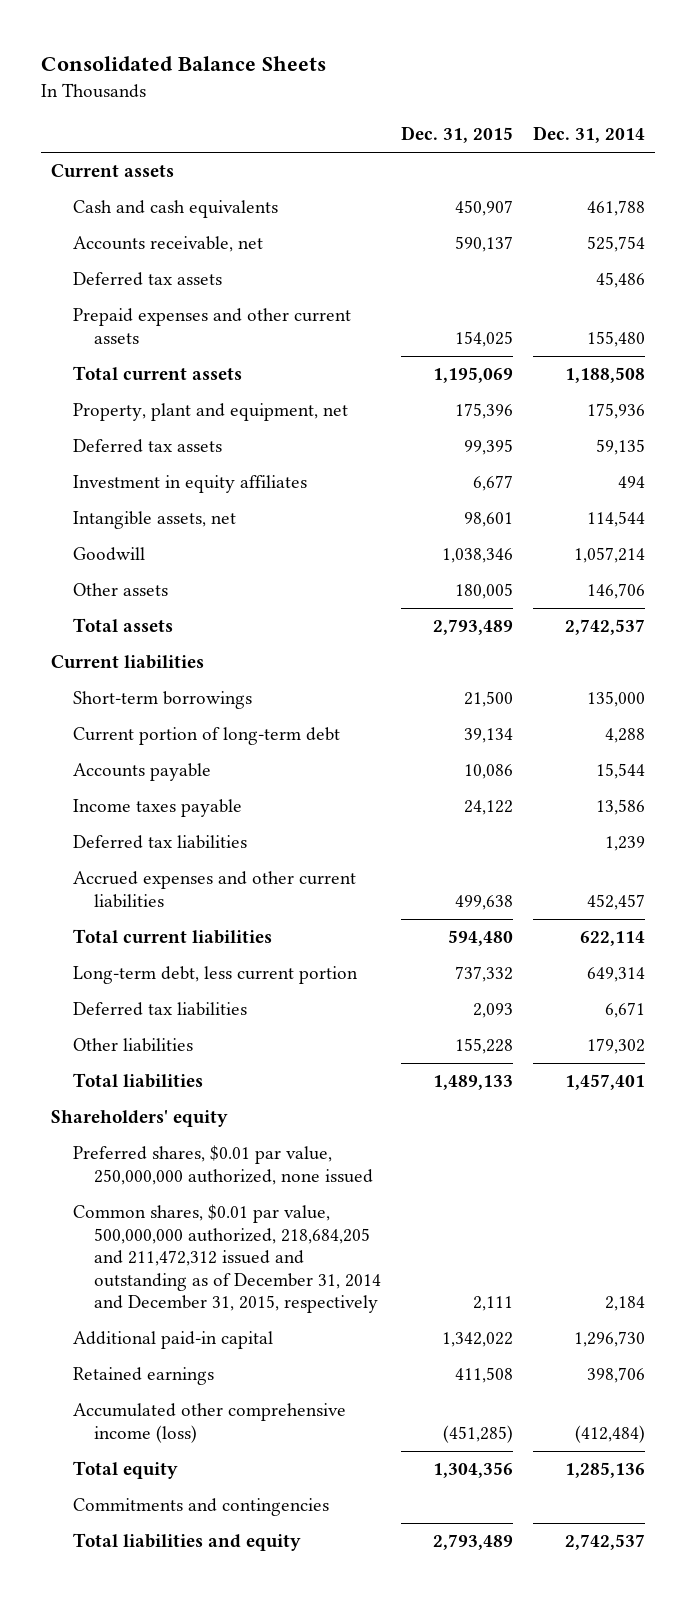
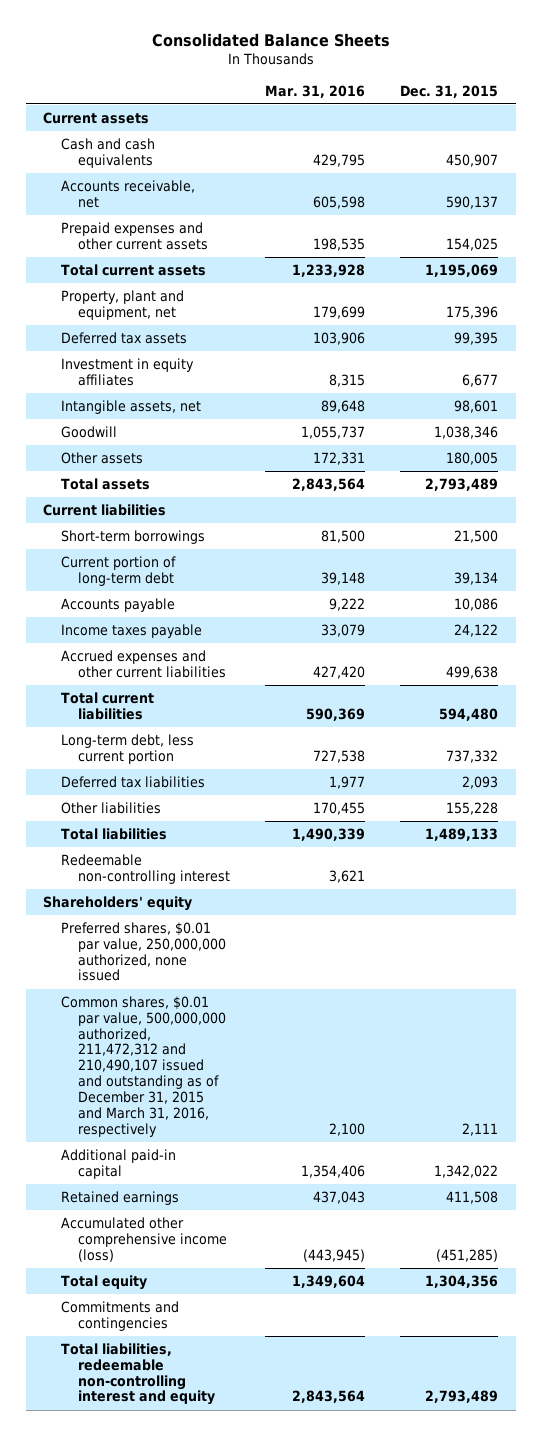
[533,126,646,144] Dec. 31, 2014 -> none
none -> [264,84,365,98] Mar. 31, 2016
[72,272,222,287] Deferred tax assets -> none
[72,835,247,850] Deferred tax liabilities -> none
none -> [60,853,230,884] Redeemable non-controlling interest
[72,1204,381,1314] Common shares, $0.01 par value, 500,000,000 authorized, 218,684,205 and 211,472,312 issued and outstanding as of December 31, 2014 and December 31, 2015, respectively -> [60,995,226,1137] Common shares, $0.01 par value, 500,000,000 authorized, 211,472,312 and 210,490,107 issued and outstanding as of December 31, 2015 and March 31, 2016, respectively
[72,1533,301,1552] Total liabilities and equity -> [60,1342,215,1406] Total liabilities, redeemable non-controlling interest and equity

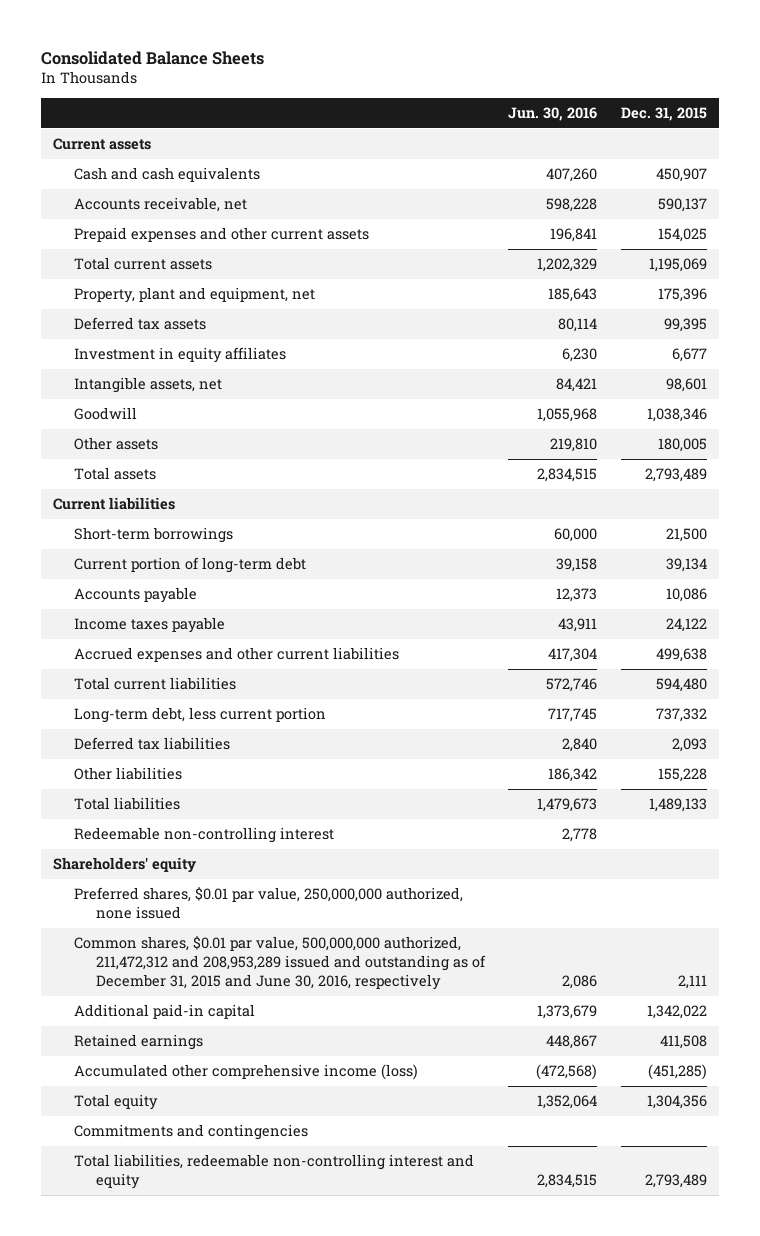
[264,84,365,98] Mar. 31, 2016 -> none
none -> [508,106,598,121] Jun. 30, 2016
[60,995,226,1137] Common shares, $0.01 par value, 500,000,000 authorized, 211,472,312 and 210,490,107 issued and outstanding as of December 31, 2015 and March 31, 2016, respectively -> [74,936,486,990] Common shares, $0.01 par value, 500,000,000 authorized, 211,472,312 and 208,953,289 issued and outstanding as of December 31, 2015 and June 30, 2016, respectively

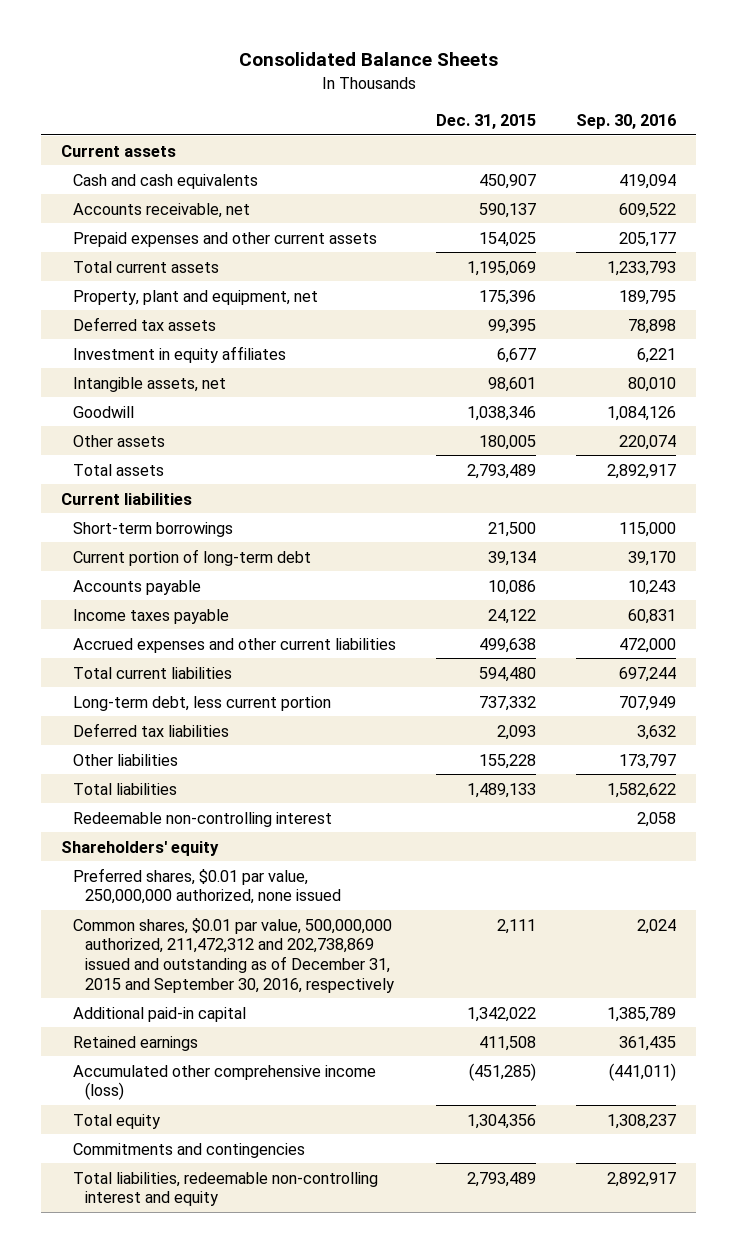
[508,106,598,121] Jun. 30, 2016 -> none
none -> [576,114,677,130] Sep. 30, 2016
[74,936,486,990] Common shares, $0.01 par value, 500,000,000 authorized, 211,472,312 and 208,953,289 issued and outstanding as of December 31, 2015 and June 30, 2016, respectively -> [72,917,395,993] Common shares, $0.01 par value, 500,000,000 authorized, 211,472,312 and 202,738,869 issued and outstanding as of December 31, 2015 and September 30, 2016, respectively

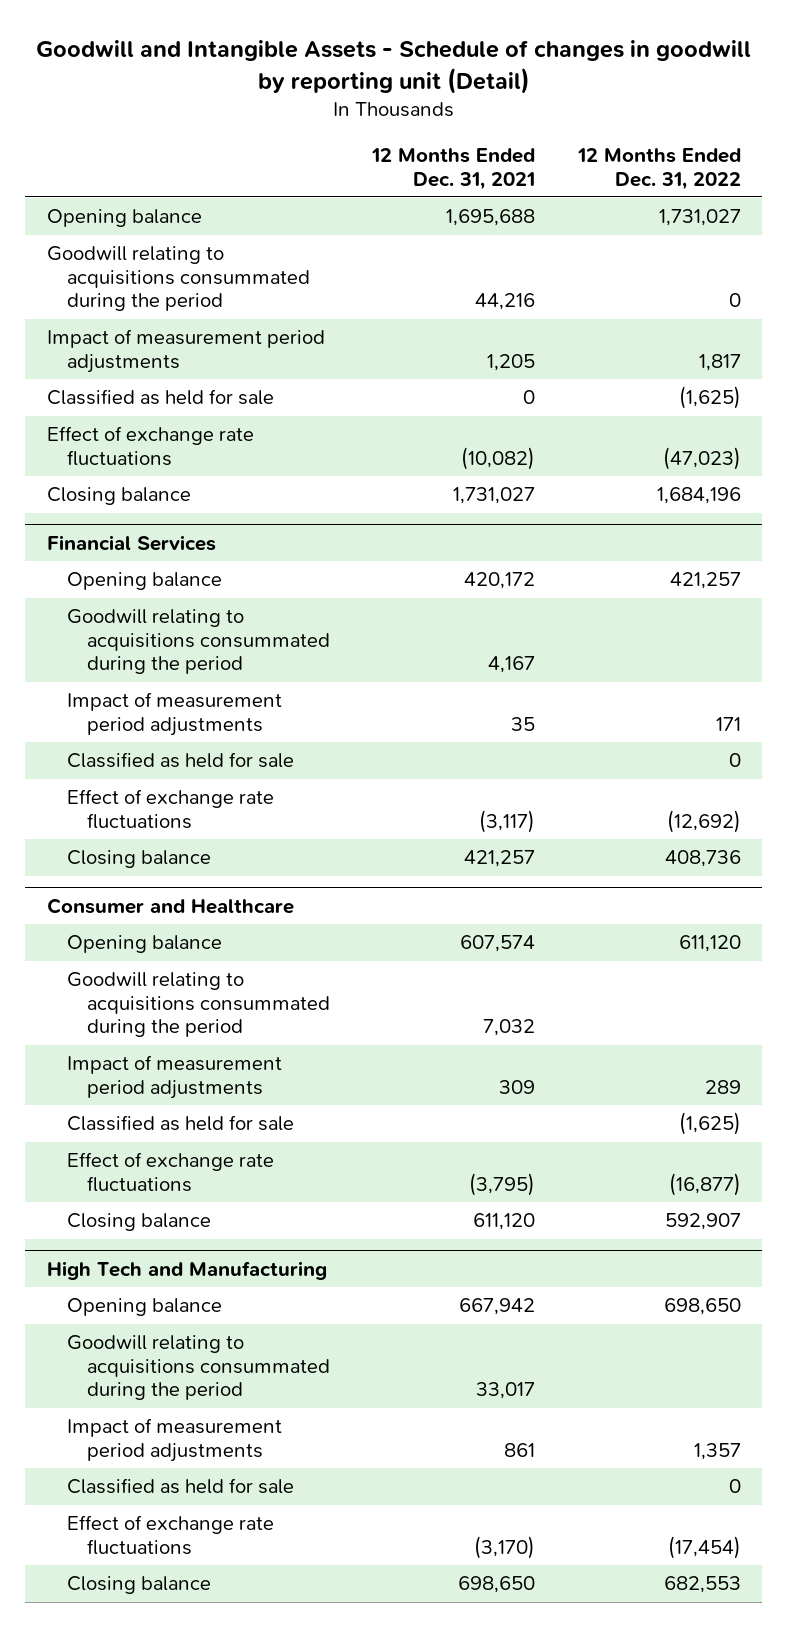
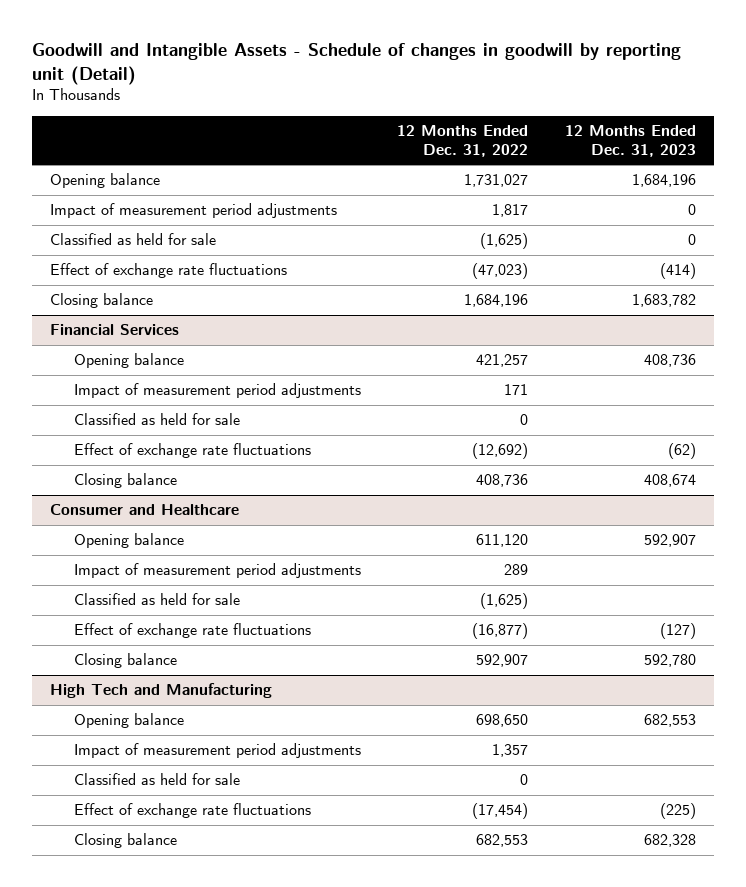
[371,148,536,190] 12 Months Ended Dec. 31, 2021 -> none
none -> [564,125,696,157] 12 Months Ended Dec. 31, 2023
[46,246,310,312] Goodwill relating to acquisitions consummated during the period -> none
[66,609,331,675] Goodwill relating to acquisitions consummated during the period -> none
[66,972,331,1038] Goodwill relating to acquisitions consummated during the period -> none
[66,1335,331,1401] Goodwill relating to acquisitions consummated during the period -> none

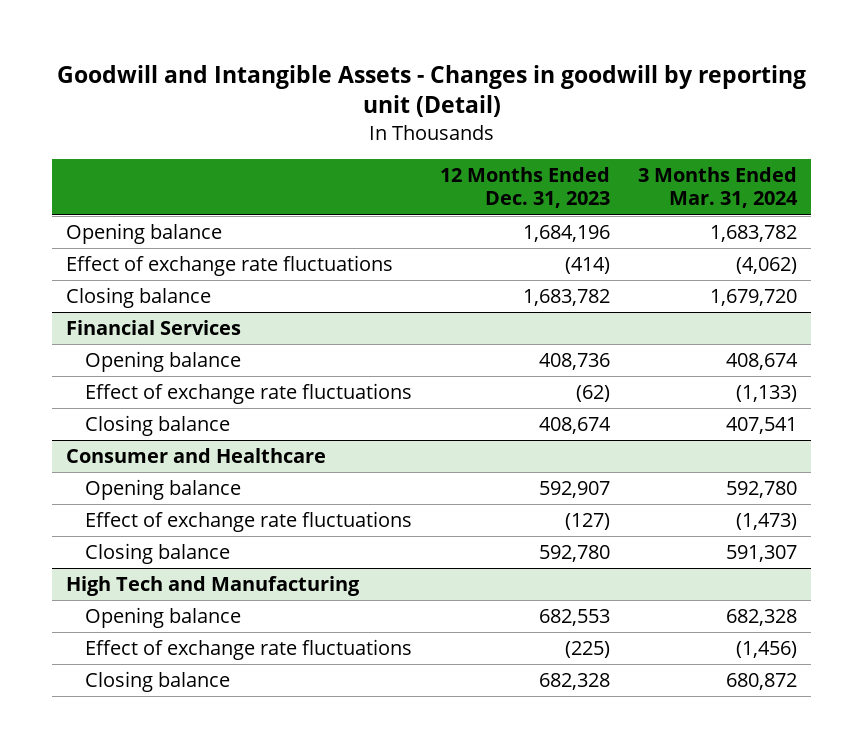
[31,42,681,85] Goodwill and Intangible Assets - Schedule of changes in goodwill by reporting unit (Detail) -> [56,64,806,118] Goodwill and Intangible Assets - Changes in goodwill by reporting unit (Detail)
[397,125,529,157] 12 Months Ended Dec. 31, 2022 -> none
none -> [637,167,798,209] 3 Months Ended Mar. 31, 2024
[50,203,338,219] Impact of measurement period adjustments -> none
[50,233,217,246] Classified as held for sale -> none
[74,383,362,399] Impact of measurement period adjustments -> none
[74,413,241,426] Classified as held for sale -> none
[74,563,362,579] Impact of measurement period adjustments -> none
[74,593,241,606] Classified as held for sale -> none
[74,743,362,759] Impact of measurement period adjustments -> none
[74,773,241,786] Classified as held for sale -> none

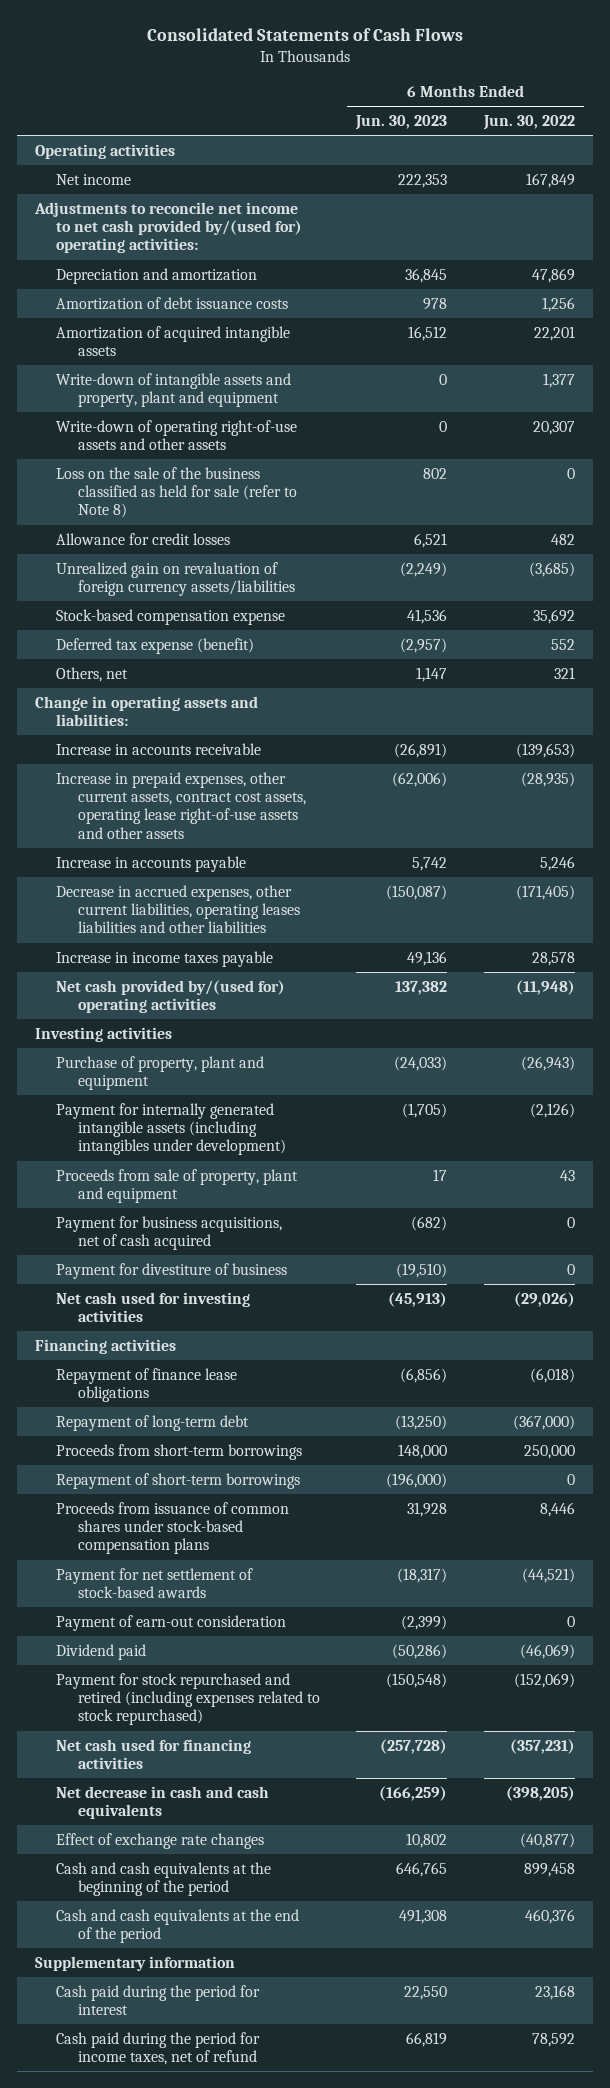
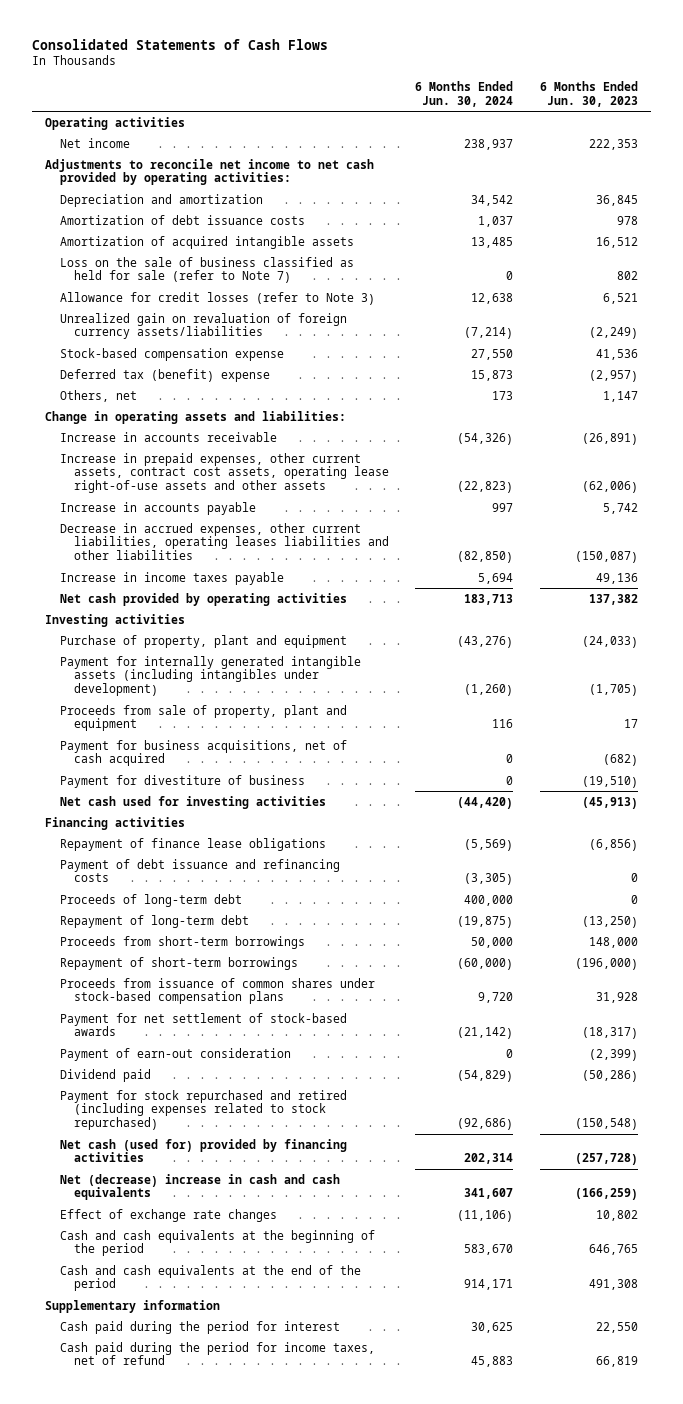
[482,114,575,130] Jun. 30, 2022 -> none
none -> [415,81,514,107] 6 Months Ended Jun. 30, 2024
[33,201,303,254] Adjustments to reconcile net income to net cash provided by/(used for) operating activities: -> [45,158,375,186] Adjustments to reconcile net income to net cash provided by operating activities:
[56,372,292,408] Write-down of intangible assets and property, plant and equipment -> none
[56,419,298,451] Write-down of operating right-of-use assets and other assets -> none
[56,466,298,519] Loss on the sale of the business classified as held for sale (refer to Note 8) -> [59,256,354,284] Loss on the sale of business classified as held for sale (refer to Note 7)
[56,532,231,545] Allowance for credit losses -> [59,291,375,305] Allowance for credit losses (refer to Note 3)
[56,637,255,654] Deferred tax expense (benefit) -> [59,368,270,382] Deferred tax (benefit) expense
[56,979,286,1014] Net cash provided by/(used for) operating activities -> [59,592,347,606] Net cash provided by operating activities
none -> [59,858,340,883] Payment of debt issuance and refinancing costs
none -> [59,893,242,907] Proceeds of long-term debt
[56,1738,252,1770] Net cash used for financing activities -> [59,1138,347,1163] Net cash (used for) provided by financing activities
[56,1785,270,1820] Net decrease in cash and cash equivalents -> [59,1173,340,1201] Net (decrease) increase in cash and cash equivalents

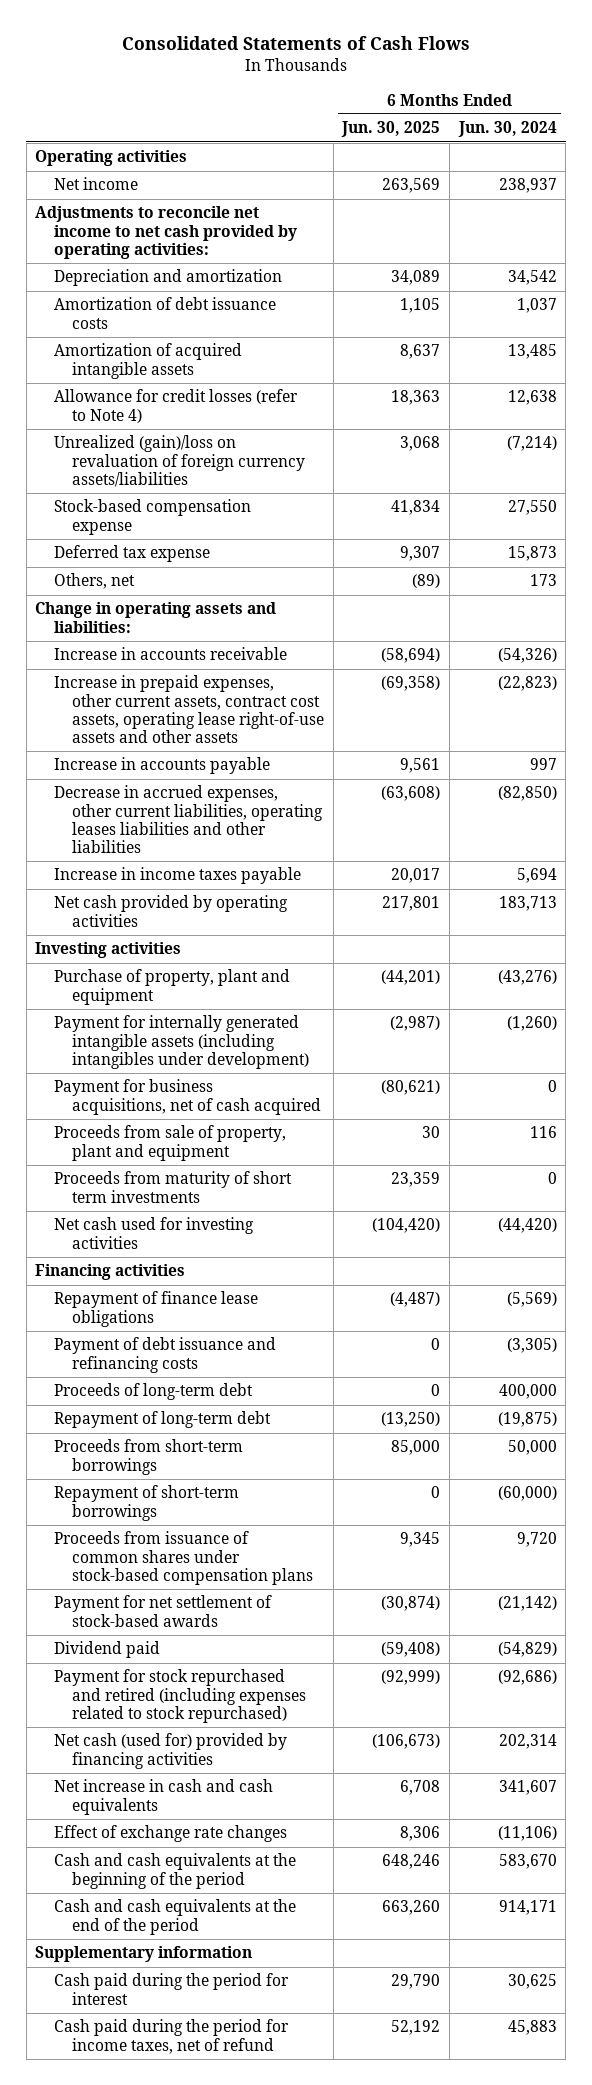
[539,81,638,107] 6 Months Ended Jun. 30, 2023 -> none
none -> [341,121,441,138] Jun. 30, 2025
[59,256,354,284] Loss on the sale of business classified as held for sale (refer to Note 7) -> none
[59,291,375,305] Allowance for credit losses (refer to Note 3) -> [53,389,298,423] Allowance for credit losses (refer to Note 4)
[59,312,347,340] Unrealized gain on revaluation of foreign currency assets/liabilities -> [53,435,306,487] Unrealized (gain)/loss on revaluation of foreign currency assets/liabilities
[59,368,270,382] Deferred tax (benefit) expense -> [53,545,210,563] Deferred tax expense
[59,774,305,788] Payment for divestiture of business -> none
[59,704,347,732] Proceeds from sale of property, plant and equipment -> [53,1125,286,1161] Proceeds from sale of property, plant and equipment
none -> [53,1171,292,1203] Proceeds from maturity of short term investments
[59,1047,291,1061] Payment of earn-out consideration -> none
[59,1173,340,1201] Net (decrease) increase in cash and cash equivalents -> [53,1779,273,1815] Net increase in cash and cash equivalents

